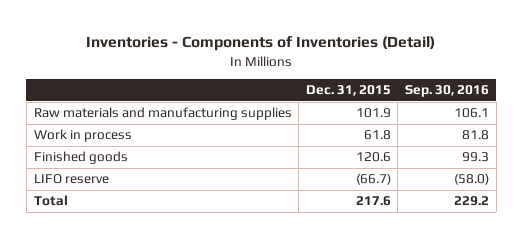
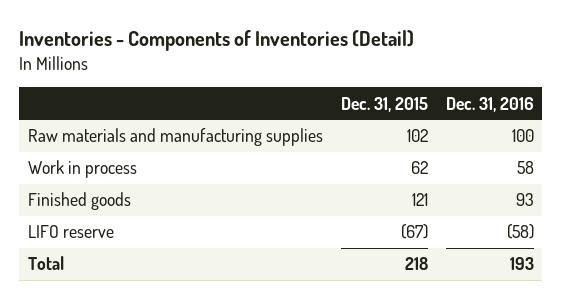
[404,85,489,98] Sep. 30, 2016 -> none
none -> [445,96,534,112] Dec. 31, 2016
[355,108,391,119] 101.9 -> [406,129,428,143] 102
[363,130,391,141] 61.8 -> [410,161,428,175] 62
[355,152,391,163] 120.6 -> [411,193,428,207] 121
[355,173,391,186] (66.7) -> [400,224,428,240] (67)
[355,196,391,207] 217.6 -> [404,257,428,271] 218

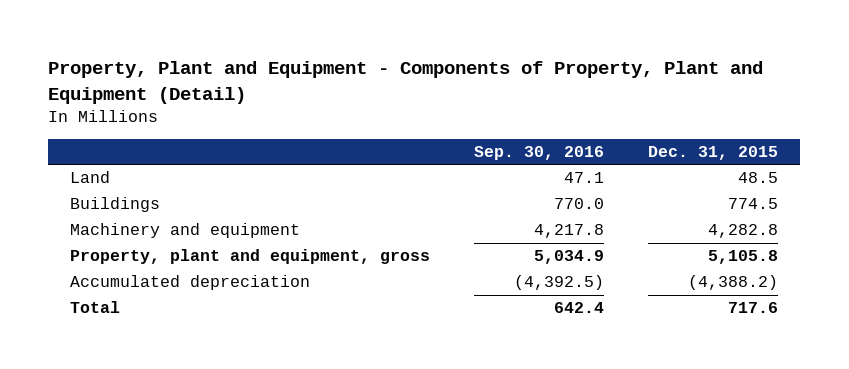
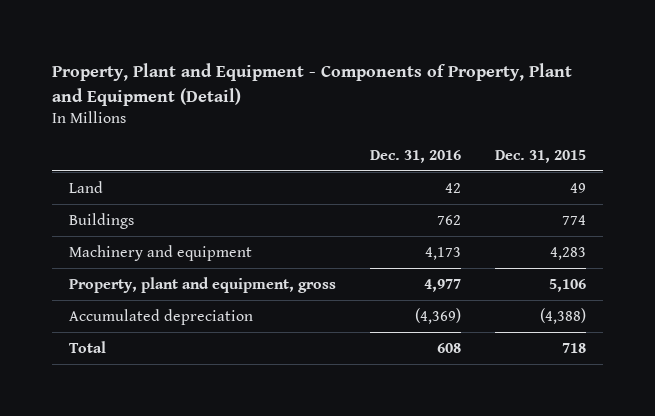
[474,145,605,160] Sep. 30, 2016 -> none
none -> [370,149,462,163] Dec. 31, 2016
[738,172,779,184] 48.5 -> [570,182,587,193] 49
[728,198,779,210] 774.5 -> [562,214,587,225] 774
[708,224,779,239] 4,282.8 -> [550,246,587,260] 4,283
[708,250,779,265] 5,105.8 -> [549,278,587,292] 5,106
[688,275,779,291] (4,388.2) -> [540,307,587,324] (4,388)
[728,302,779,314] 717.6 -> [562,342,587,353] 718

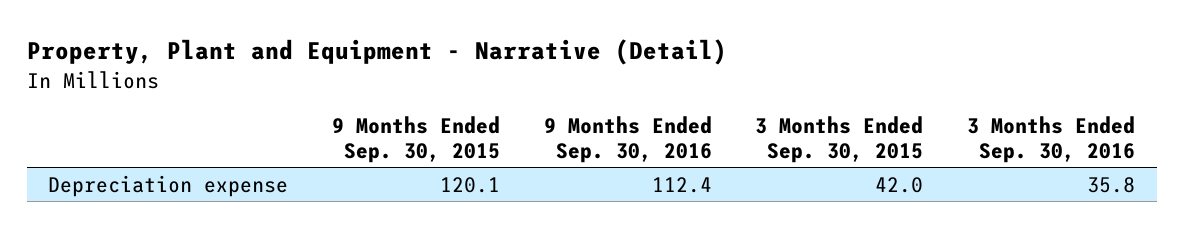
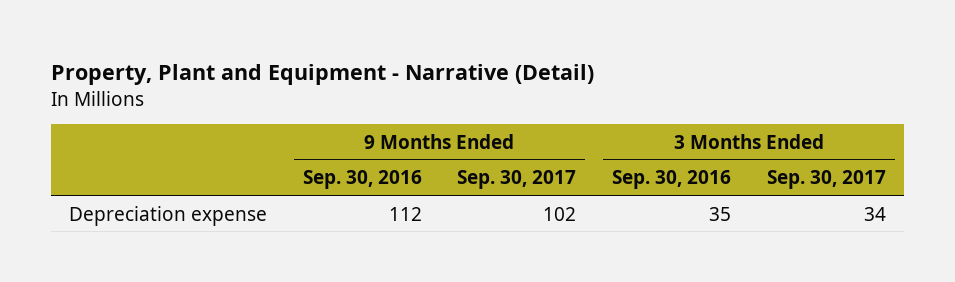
[331,115,500,164] 9 Months Ended Sep. 30, 2015 -> none
[755,115,924,164] 3 Months Ended Sep. 30, 2015 -> none
none -> [457,170,577,190] Sep. 30, 2017
none -> [766,170,886,190] Sep. 30, 2017
[651,176,712,193] 112.4 -> [388,206,422,221] 112
[1086,176,1135,193] 35.8 -> [709,206,732,221] 35

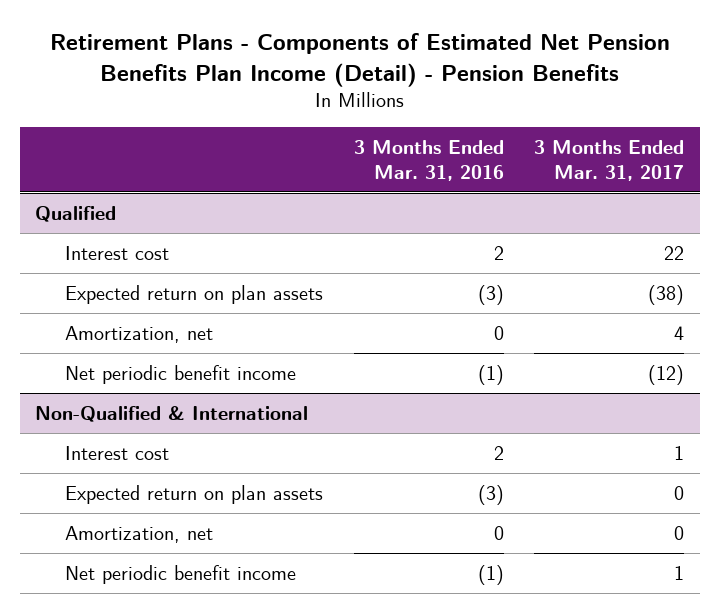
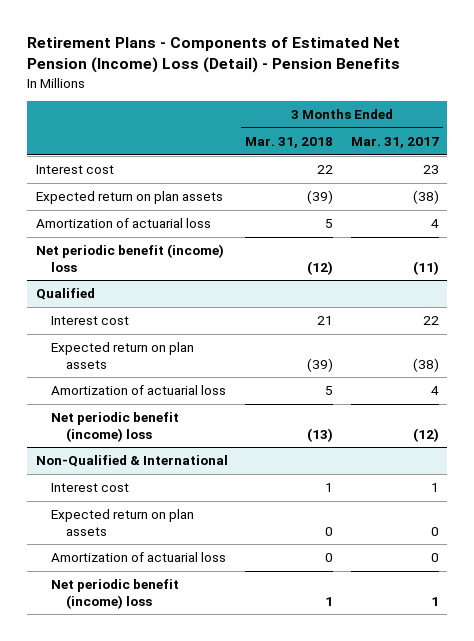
[49,33,670,87] Retirement Plans - Components of Estimated Net Pension Benefits Plan Income (Detail) - Pension Benefits -> [27,37,401,74] Retirement Plans - Components of Estimated Net Pension (Income) Loss (Detail) - Pension Benefits
[353,139,504,181] 3 Months Ended Mar. 31, 2016 -> none
none -> [245,136,334,148] Mar. 31, 2018
none -> [35,165,114,175] Interest cost
none -> [35,191,223,205] Expected return on plan assets
none -> [35,218,211,229] Amortization of actuarial loss
none -> [35,244,224,272] Net periodic benefit (income) loss
[65,325,214,343] Amortization, net -> [50,385,226,396] Amortization of actuarial loss
[65,364,297,384] Net periodic benefit income -> [50,412,179,442] Net periodic benefit (income) loss
[65,525,214,543] Amortization, net -> [50,552,226,563] Amortization of actuarial loss
[65,564,297,584] Net periodic benefit income -> [50,579,179,609] Net periodic benefit (income) loss

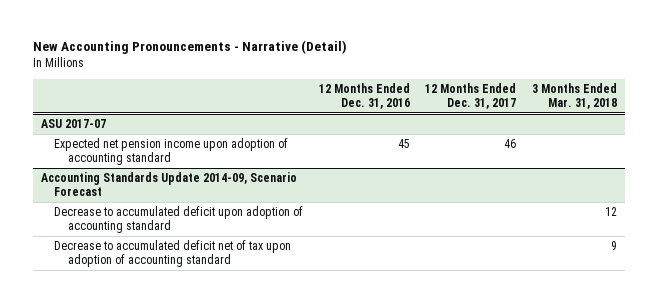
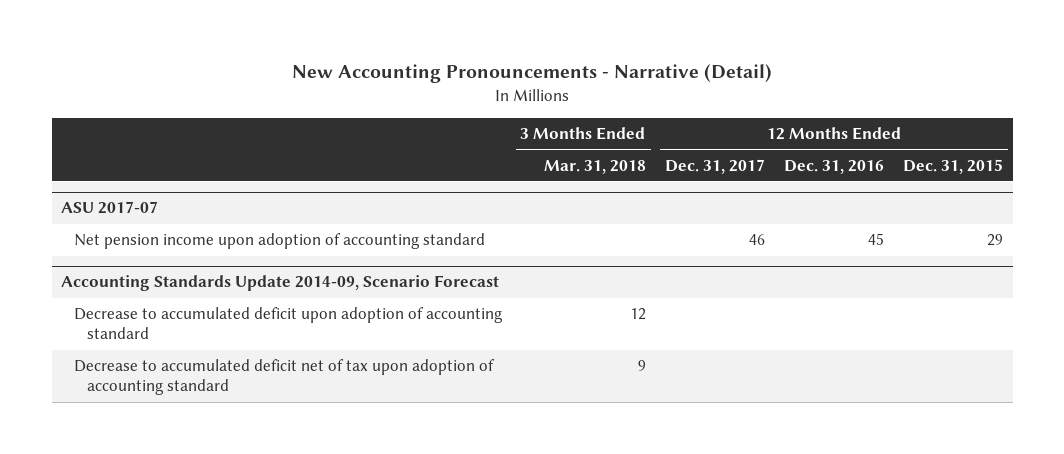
none -> [903,158,1004,174] Dec. 31, 2015
[54,138,289,166] Expected net pension income upon adoption of accounting standard -> [73,233,485,250] Net pension income upon adoption of accounting standard

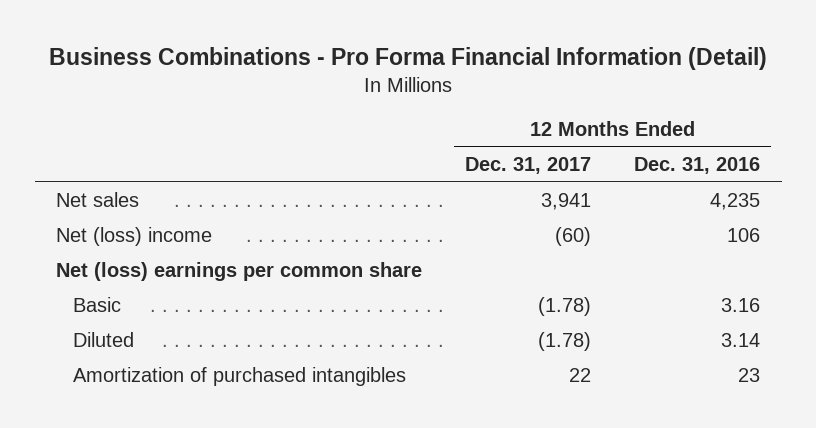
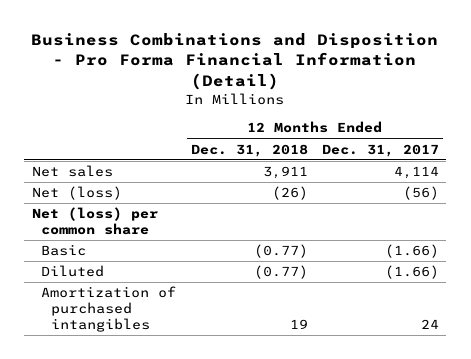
[49,47,768,71] Business Combinations - Pro Forma Financial Information (Detail) -> [31,32,439,90] Business Combinations and Disposition - Pro Forma Financial Information (Detail)
[634,157,761,175] Dec. 31, 2016 -> none
none -> [190,143,308,157] Dec. 31, 2018
[541,193,592,211] 3,941 -> [394,166,440,180] 4,114
[56,227,213,247] Net (loss) income -> [31,186,122,201] Net (loss)
[555,227,592,247] (60) -> [403,186,440,201] (56)
[56,262,423,282] Net (loss) earnings per common share -> [31,207,158,235] Net (loss) per common share
[538,297,592,317] (1.78) -> [385,244,440,259] (1.66)
[538,332,592,352] (1.78) -> [385,265,440,280] (1.66)
[569,368,592,383] 22 -> [421,318,440,329] 24

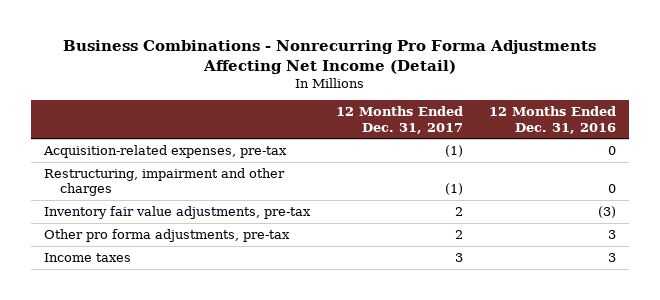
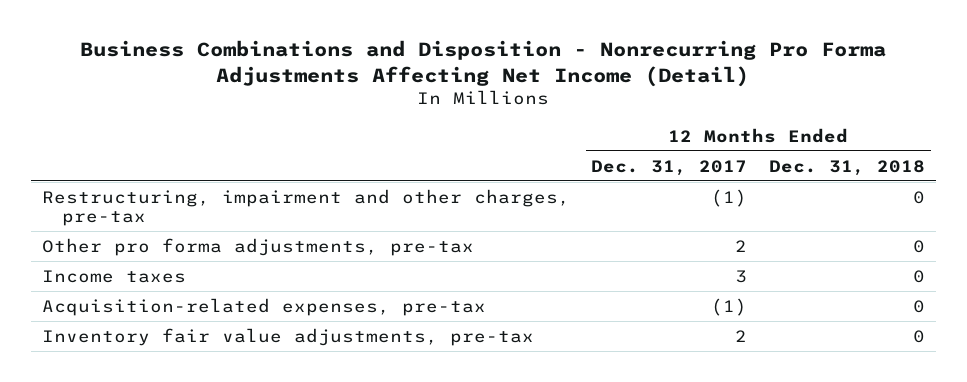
[63,39,597,74] Business Combinations - Nonrecurring Pro Forma Adjustments Affecting Net Income (Detail) -> [80,40,887,88] Business Combinations and Disposition - Nonrecurring Pro Forma Adjustments Affecting Net Income (Detail)
[489,106,617,134] 12 Months Ended Dec. 31, 2016 -> none
none -> [769,159,926,176] Dec. 31, 2018
[44,167,286,197] Restructuring, impairment and other charges -> [41,188,570,226] Restructuring, impairment and other charges, pre-tax
[43,144,288,158] Acquisition-related expenses, pre-tax -> [41,297,486,316] Acquisition-related expenses, pre-tax
[44,205,312,219] Inventory fair value adjustments, pre-tax -> [41,327,534,346] Inventory fair value adjustments, pre-tax

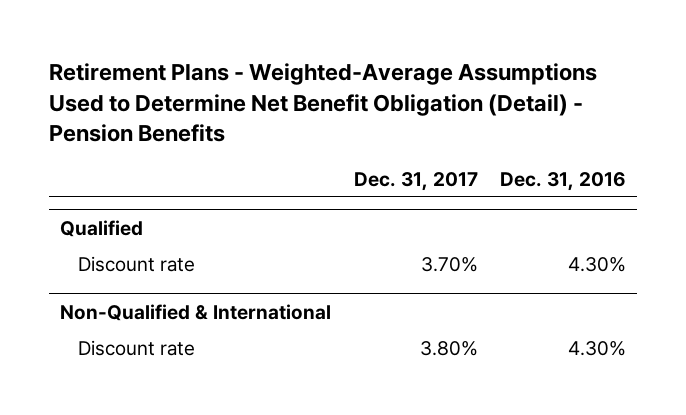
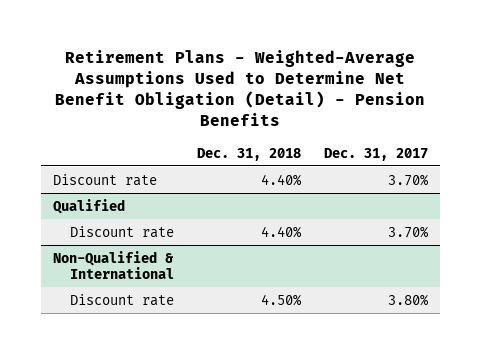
[499,171,626,191] Dec. 31, 2016 -> none
none -> [197,147,302,161] Dec. 31, 2018
none -> [52,173,157,186] Discount rate

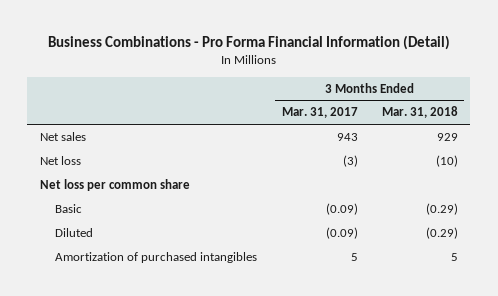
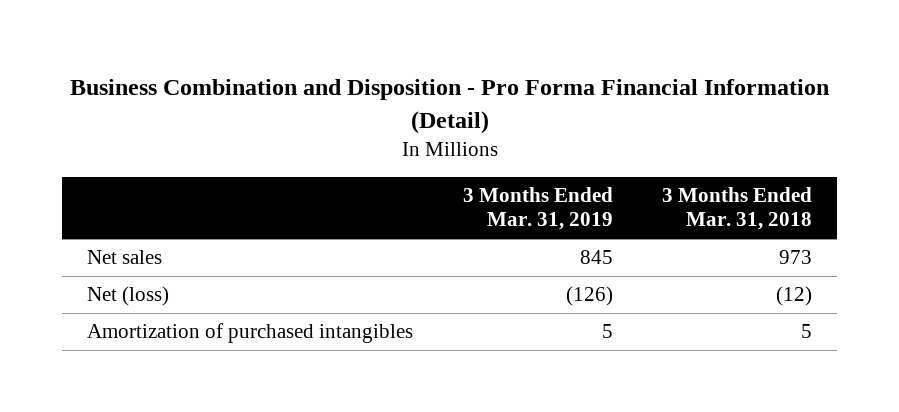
[47,35,450,51] Business Combinations - Pro Forma Financial Information (Detail) -> [69,78,829,134] Business Combination and Disposition - Pro Forma Financial Information (Detail)
[281,107,358,119] Mar. 31, 2017 -> none
none -> [462,187,613,231] 3 Months Ended Mar. 31, 2019
[39,178,190,191] Net loss per common share -> none
[55,203,83,213] Basic -> none
[55,227,94,237] Diluted -> none
[437,132,459,141] 929 -> [779,250,813,265] 973
[39,155,81,165] Net loss -> [87,286,170,307] Net (loss)
[436,154,459,167] (10) -> [776,286,813,307] (12)

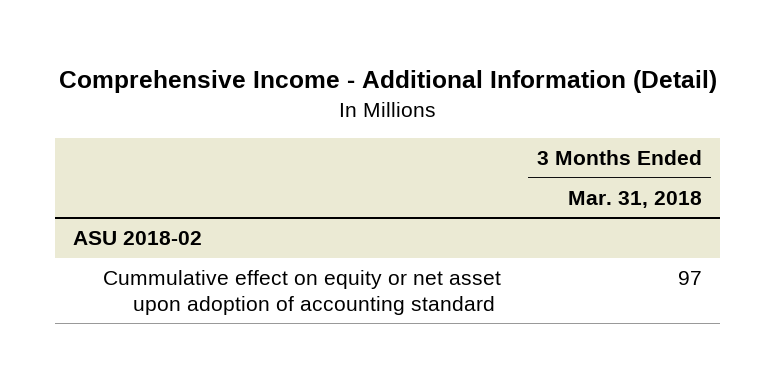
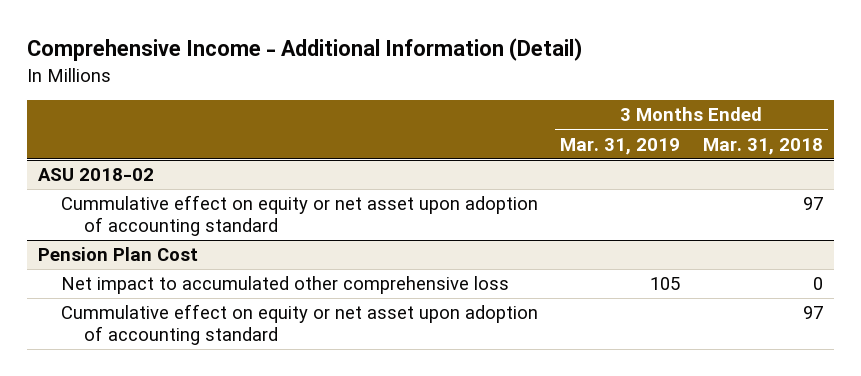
none -> [560,137,681,155] Mar. 31, 2019
none -> [38,247,199,262] Pension Plan Cost
none -> [61,276,510,295] Net impact to accumulated other comprehensive loss
none -> [61,304,539,345] Cummulative effect on equity or net asset upon adoption of accounting standard

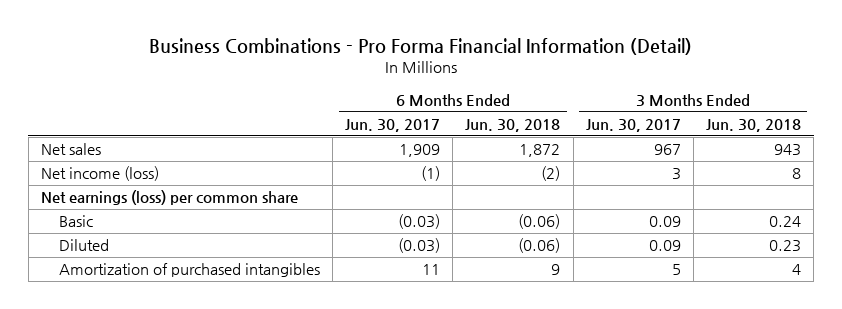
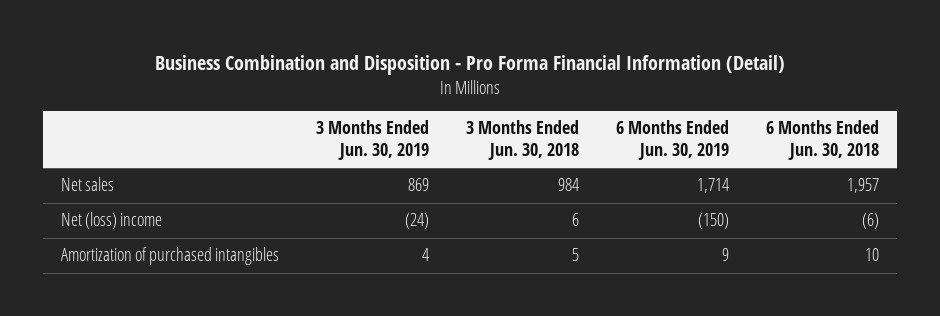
[149,37,693,55] Business Combinations - Pro Forma Financial Information (Detail) -> [155,54,786,75] Business Combination and Disposition - Pro Forma Financial Information (Detail)
[344,118,440,132] Jun. 30, 2017 -> none
[585,118,681,132] Jun. 30, 2017 -> none
none -> [316,120,430,161] 3 Months Ended Jun. 30, 2019
none -> [616,120,730,161] 6 Months Ended Jun. 30, 2019
[40,190,298,206] Net earnings (loss) per common share -> none
[58,215,93,228] Basic -> none
[58,239,109,252] Diluted -> none
[519,144,561,158] 1,872 -> [846,178,879,194] 1,957
[774,144,802,157] 943 -> [558,178,580,192] 984
[40,166,159,182] Net income (loss) -> [61,212,163,230] Net (loss) income
[541,166,561,182] (2) -> [861,213,879,230] (6)
[792,168,802,180] 8 -> [572,213,580,227] 6
[551,264,561,276] 9 -> [864,248,879,262] 10
[792,264,802,276] 4 -> [572,248,580,262] 5

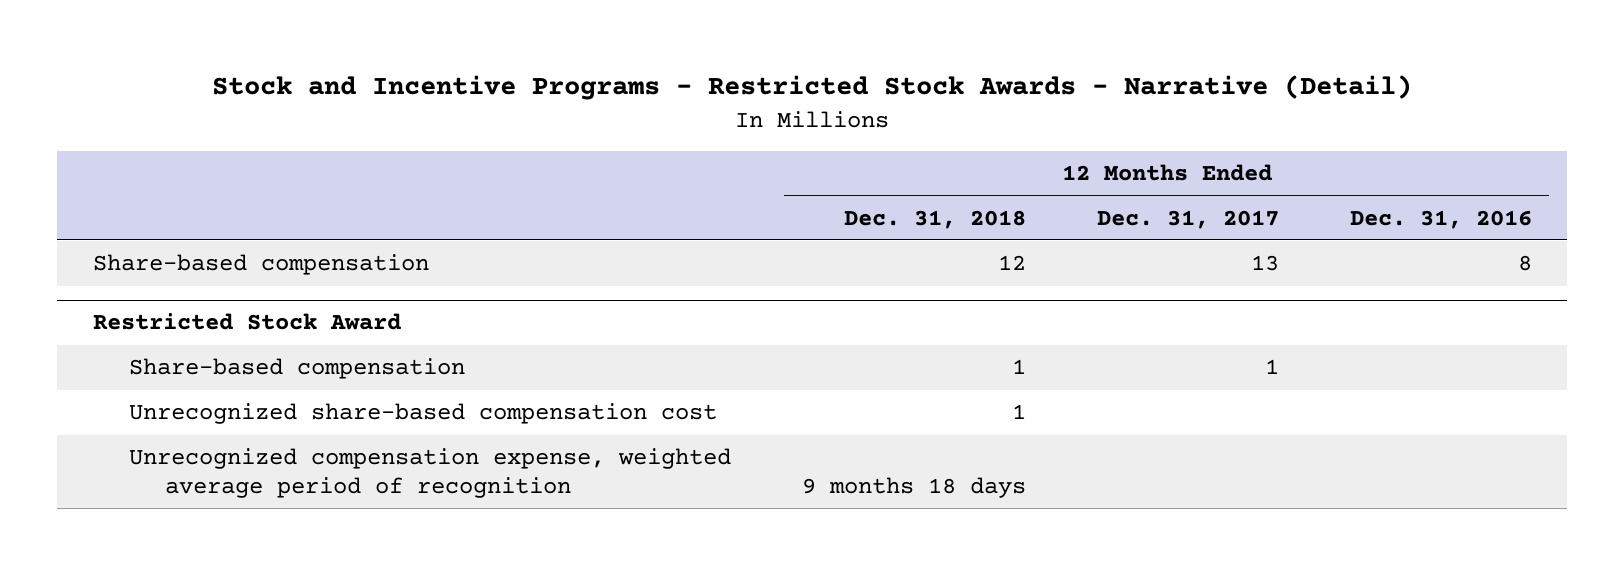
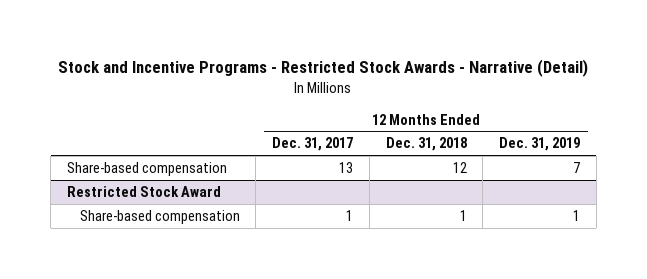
[1349,209,1532,229] Dec. 31, 2016 -> none
none -> [498,137,580,152] Dec. 31, 2019
[128,403,717,425] Unrecognized share-based compensation cost -> none
[128,448,731,498] Unrecognized compensation expense, weighted average period of recognition -> none

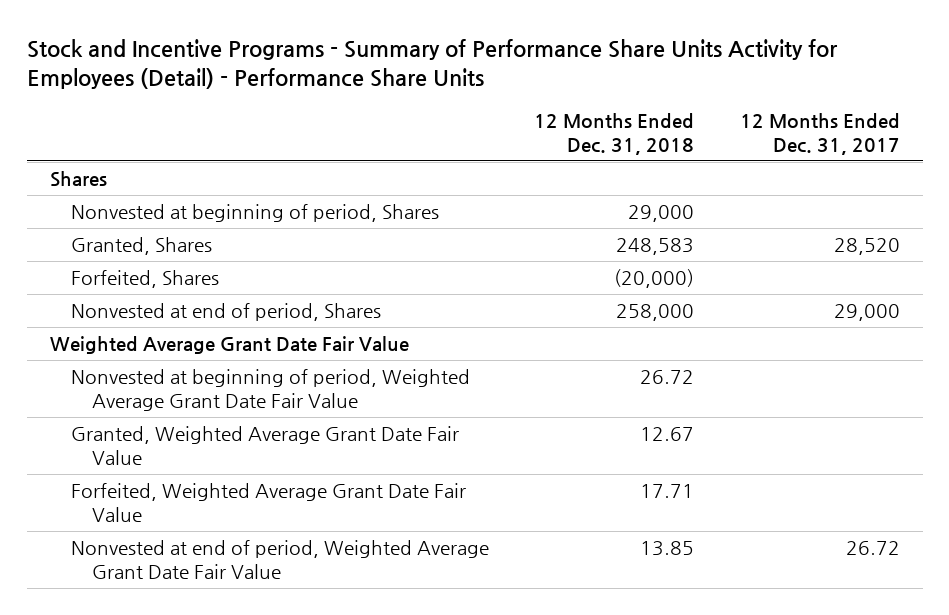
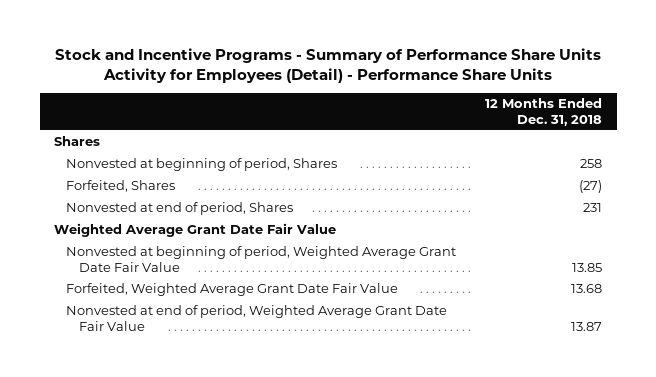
[739,112,900,155] 12 Months Ended Dec. 31, 2017 -> none
[70,236,212,255] Granted, Shares -> none
[628,204,695,222] 29,000 -> [580,159,603,169] 258
[614,268,695,288] (20,000) -> [579,180,603,194] (27)
[616,303,695,321] 258,000 -> [583,203,603,213] 231
[70,425,459,466] Granted, Weighted Average Grant Date Fair Value -> none
[640,369,695,384] 26.72 -> [572,262,603,272] 13.85
[640,483,695,498] 17.71 -> [571,284,603,294] 13.68
[640,540,695,556] 13.85 -> [571,321,603,331] 13.87

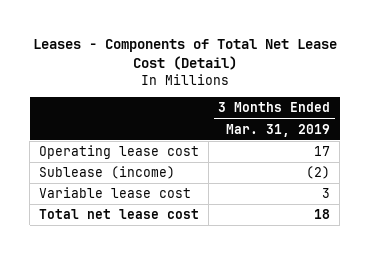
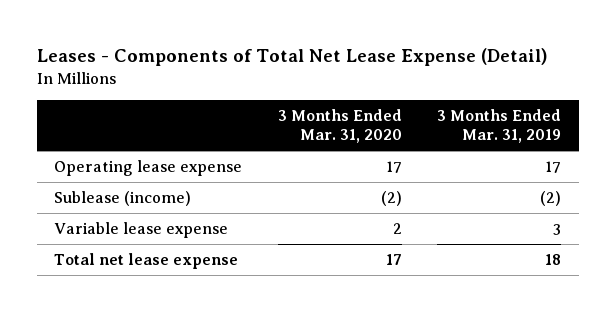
[32,38,337,71] Leases - Components of Total Net Lease Cost (Detail) -> [36,47,548,66] Leases - Components of Total Net Lease Expense (Detail)
none -> [277,108,402,144] 3 Months Ended Mar. 31, 2020
[39,145,200,160] Operating lease cost -> [54,160,243,177] Operating lease expense
[39,187,192,199] Variable lease cost -> [54,222,229,239] Variable lease expense
[39,209,200,220] Total net lease cost -> [54,253,239,270] Total net lease expense

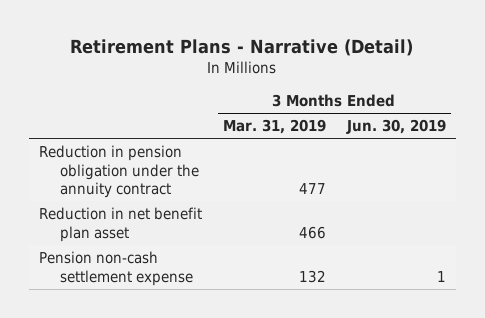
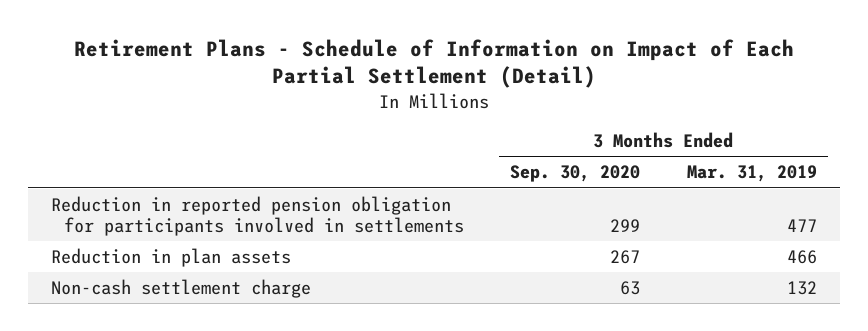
[70,38,414,56] Retirement Plans - Narrative (Detail) -> [73,38,794,89] Retirement Plans - Schedule of Information on Impact of Each Partial Settlement (Detail)
[345,119,446,135] Jun. 30, 2019 -> none
none -> [510,165,641,183] Sep. 30, 2020
[39,145,199,199] Reduction in pension obligation under the annuity contract -> [51,195,464,237] Reduction in reported pension obligation for participants involved in settlements
[39,207,203,242] Reduction in net benefit plan asset -> [51,247,292,267] Reduction in plan assets
[39,251,193,286] Pension non-cash settlement expense -> [51,278,312,298] Non-cash settlement charge

